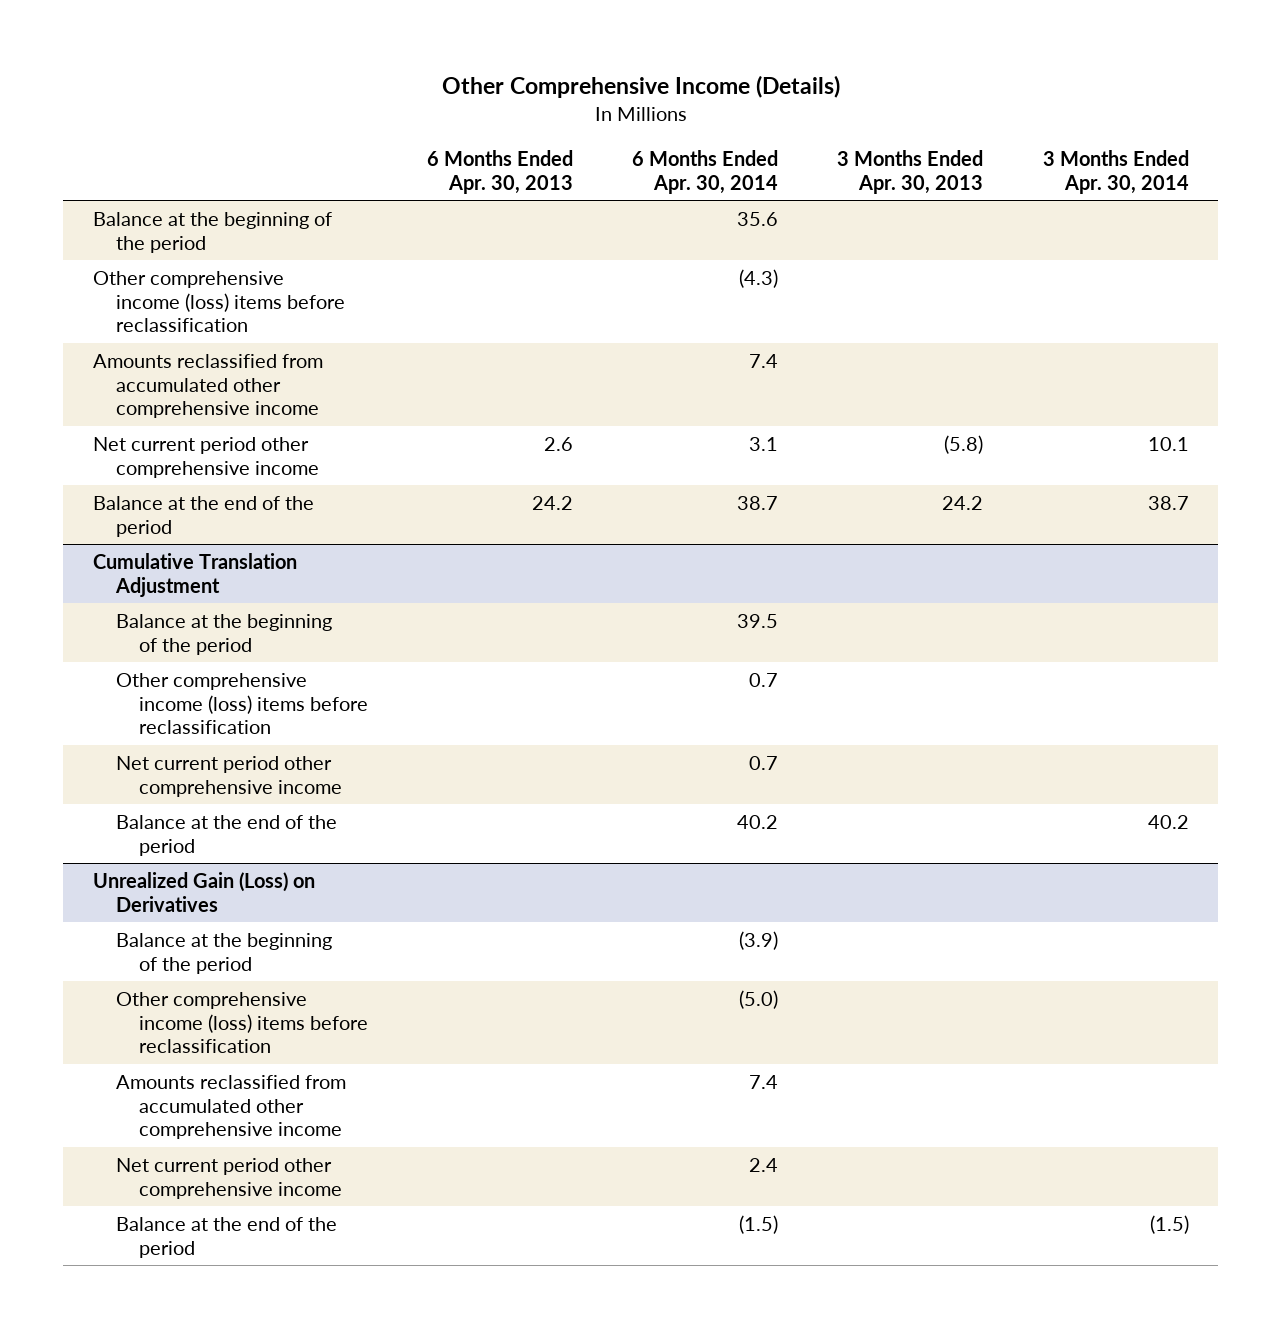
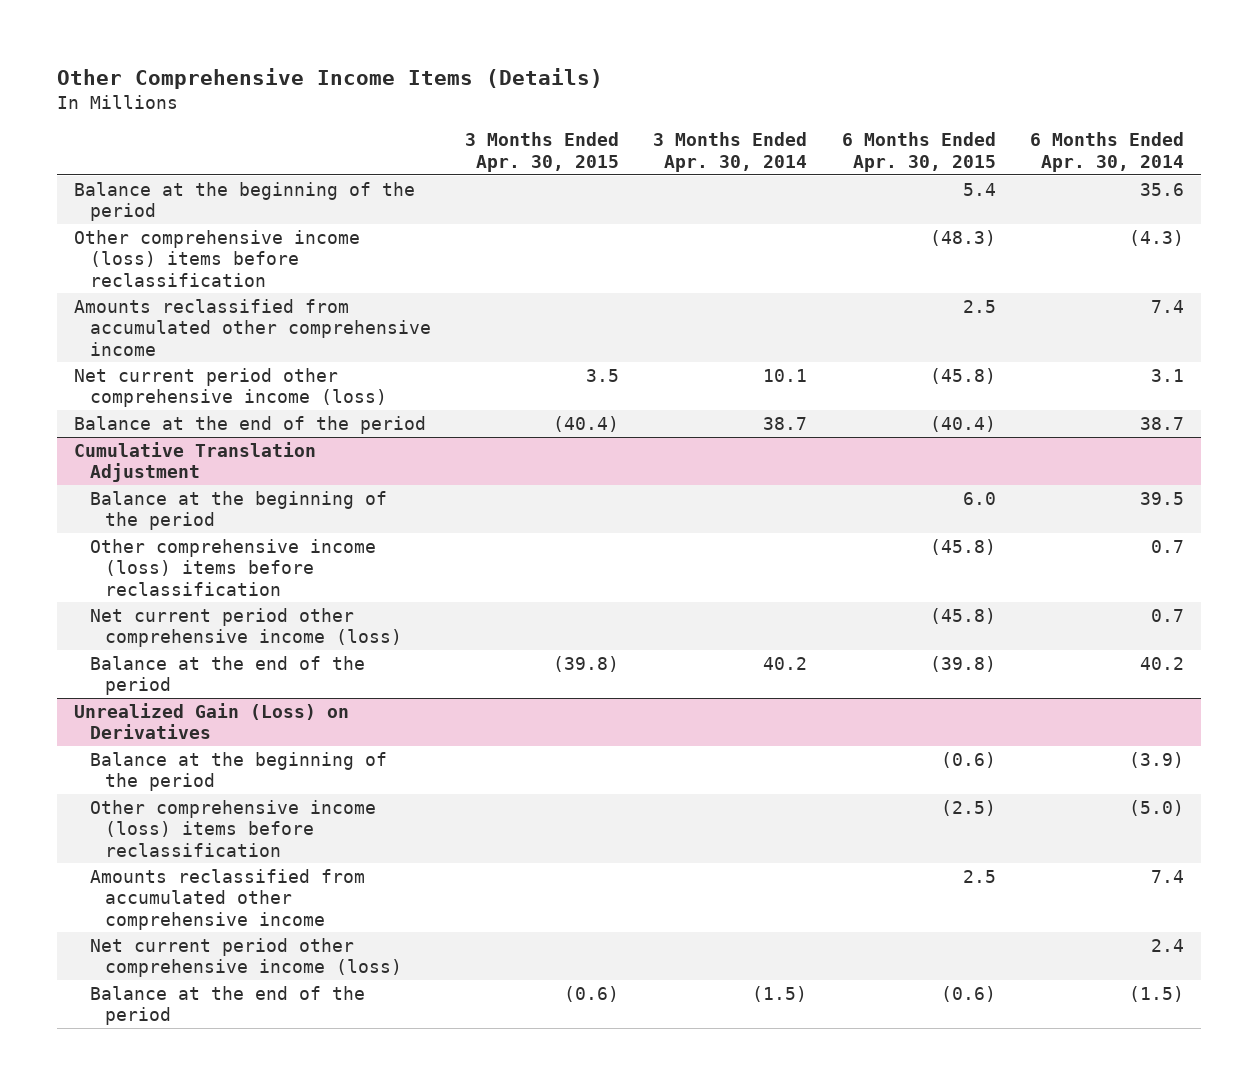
[441,75,840,99] Other Comprehensive Income (Details) -> [56,67,603,89] Other Comprehensive Income Items (Details)
[427,149,574,194] 6 Months Ended Apr. 30, 2013 -> none
[837,149,984,194] 3 Months Ended Apr. 30, 2013 -> none
none -> [464,132,619,172] 3 Months Ended Apr. 30, 2015
none -> [841,132,996,172] 6 Months Ended Apr. 30, 2015
[92,436,319,478] Net current period other comprehensive income -> [73,367,387,408] Net current period other comprehensive income (loss)
[115,755,343,797] Net current period other comprehensive income -> [89,607,403,648] Net current period other comprehensive income (loss)
[115,1157,343,1199] Net current period other comprehensive income -> [89,937,403,978] Net current period other comprehensive income (loss)

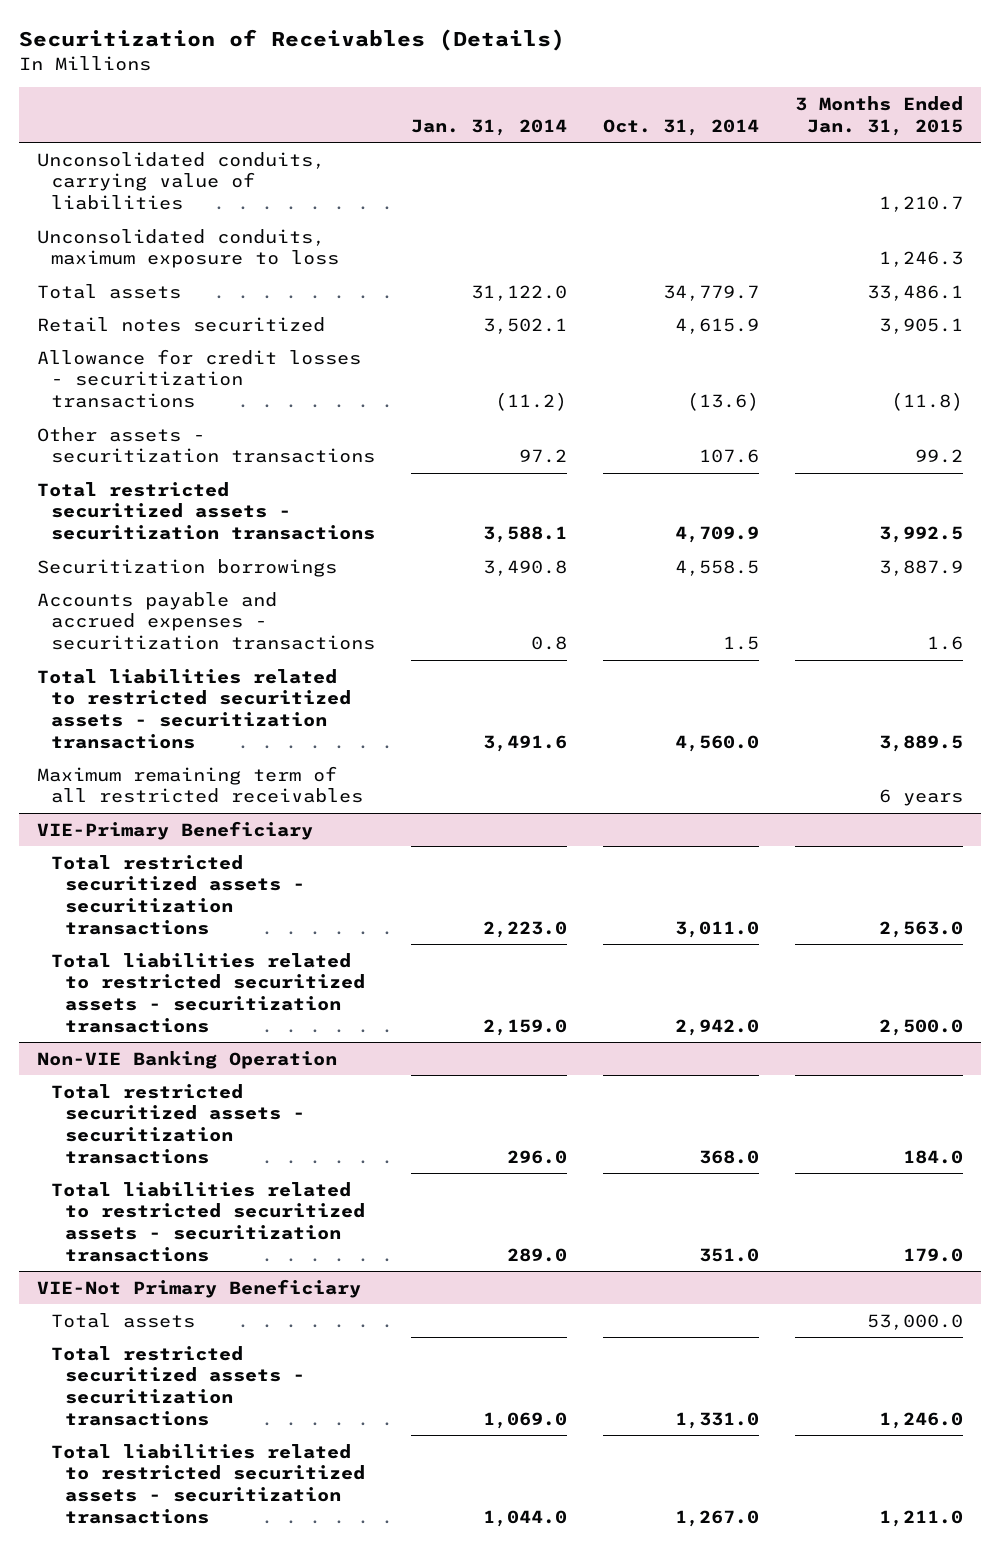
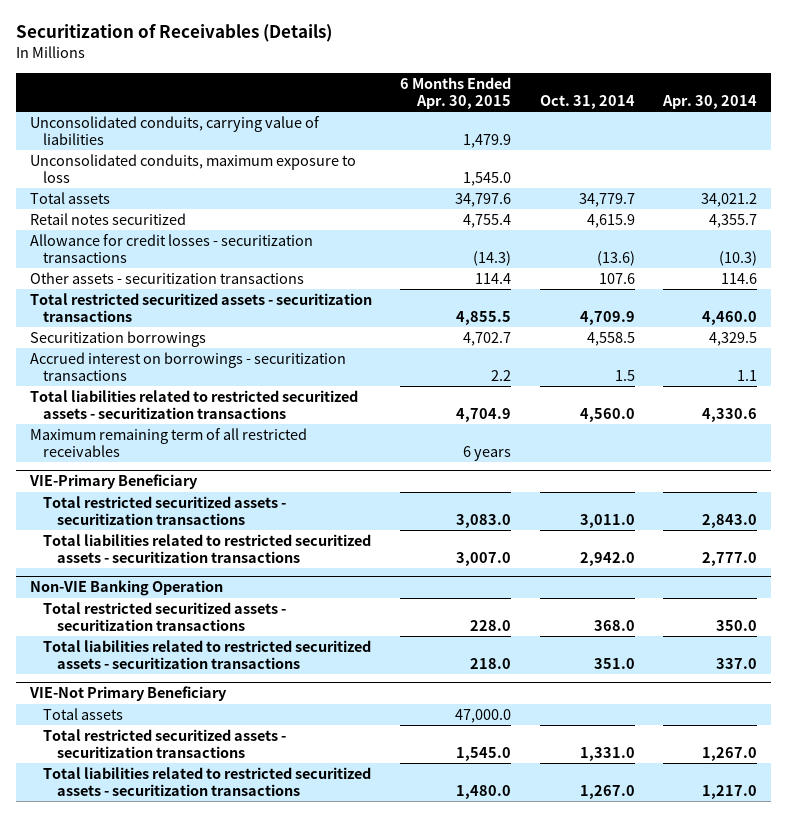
[411,118,568,136] Jan. 31, 2014 -> none
[795,95,964,136] 3 Months Ended Jan. 31, 2015 -> none
none -> [400,76,512,109] 6 Months Ended Apr. 30, 2015
none -> [662,94,758,109] Apr. 30, 2014
[36,591,375,651] Accounts payable and accrued expenses - securitization transactions -> none
none -> [29,352,346,381] Accrued interest on borrowings - securitization transactions

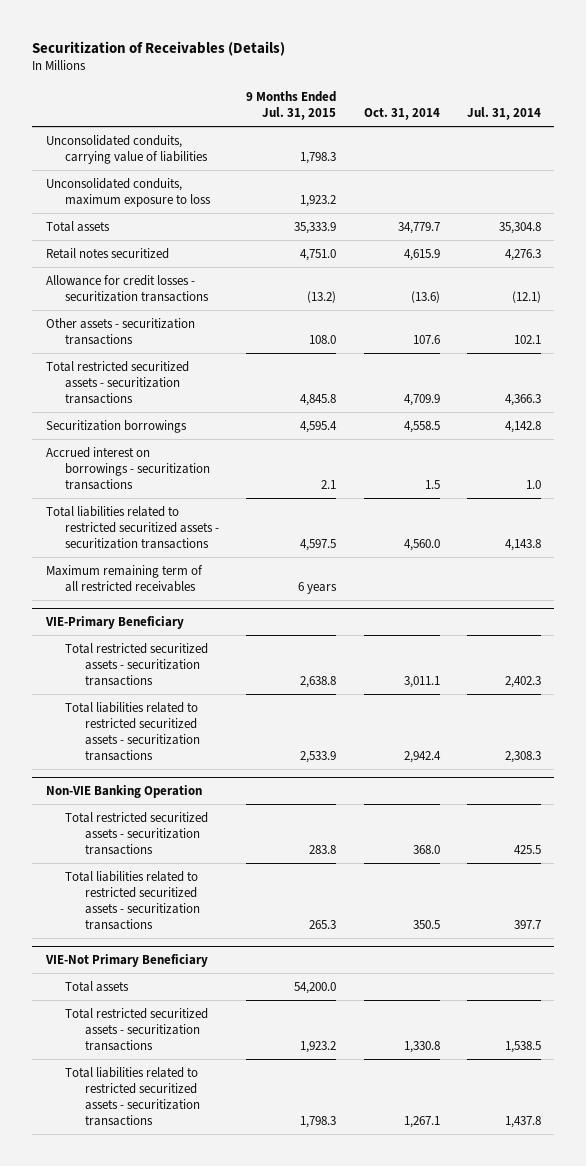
[400,76,512,109] 6 Months Ended Apr. 30, 2015 -> none
[662,94,758,109] Apr. 30, 2014 -> none
none -> [246,91,337,121] 9 Months Ended Jul. 31, 2015
none -> [466,107,541,121] Jul. 31, 2014
[579,513,635,528] 3,011.0 -> [403,675,440,688] 3,011.1
[579,551,635,566] 2,942.0 -> [403,750,441,763] 2,942.4
[593,657,635,669] 351.0 -> [412,919,440,929] 350.5
[579,746,635,761] 1,331.0 -> [403,1040,440,1053] 1,330.8
[579,784,635,799] 1,267.0 -> [403,1115,440,1128] 1,267.1

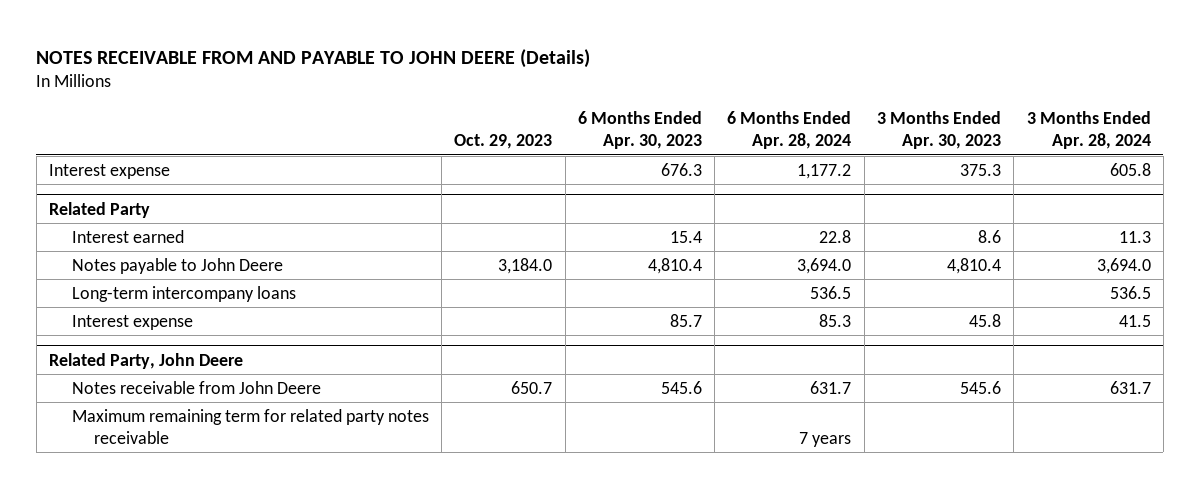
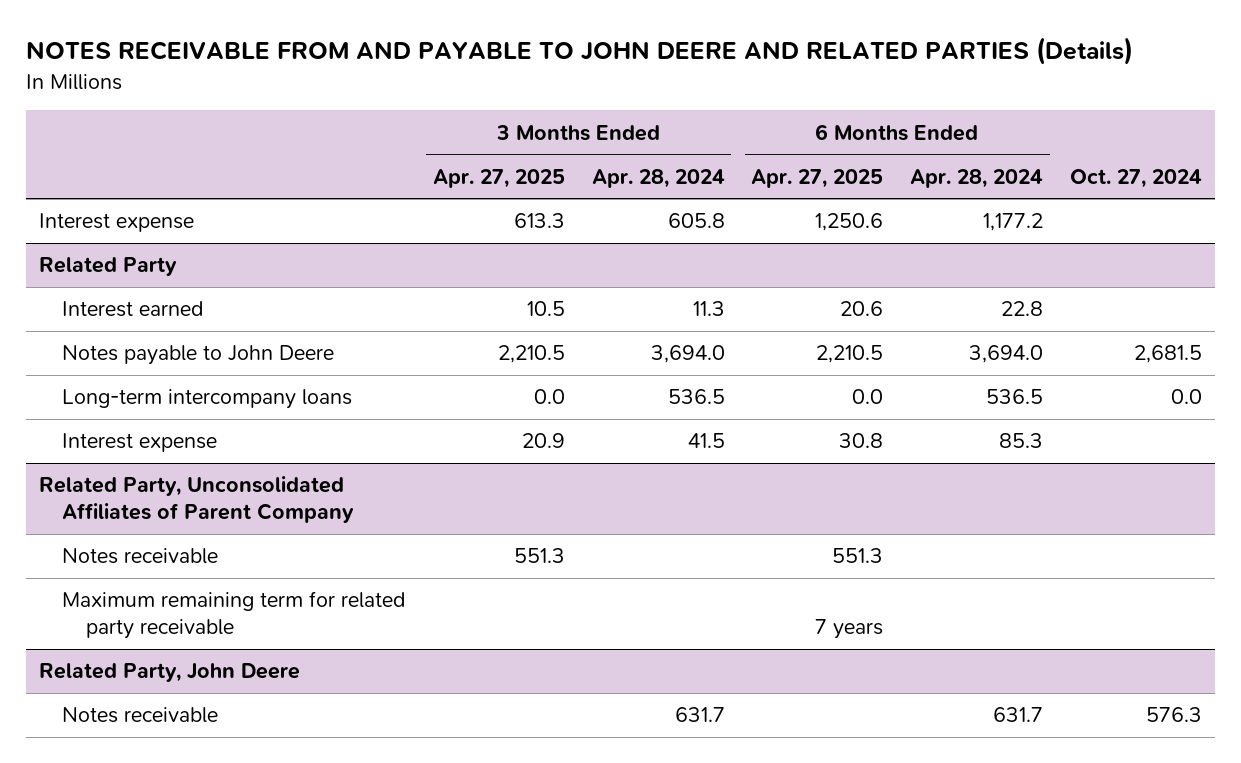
[36,48,591,68] NOTES RECEIVABLE FROM AND PAYABLE TO JOHN DEERE (Details) -> [25,37,1133,66] NOTES RECEIVABLE FROM AND PAYABLE TO JOHN DEERE AND RELATED PARTIES (Details)
[454,134,553,150] Oct. 29, 2023 -> none
[577,111,702,150] 6 Months Ended Apr. 30, 2023 -> none
[876,111,1001,150] 3 Months Ended Apr. 30, 2023 -> none
none -> [433,168,566,188] Apr. 27, 2025
none -> [751,168,884,188] Apr. 27, 2025
none -> [1069,168,1202,188] Oct. 27, 2024
none -> [39,476,355,524] Related Party, Unconsolidated Affiliates of Parent Company
none -> [62,548,219,565] Notes receivable
none -> [62,591,407,640] Maximum remaining term for related party receivable
[71,408,429,444] Maximum remaining term for related party notes receivable -> none
[71,380,321,394] Notes receivable from John Deere -> [62,707,219,724] Notes receivable

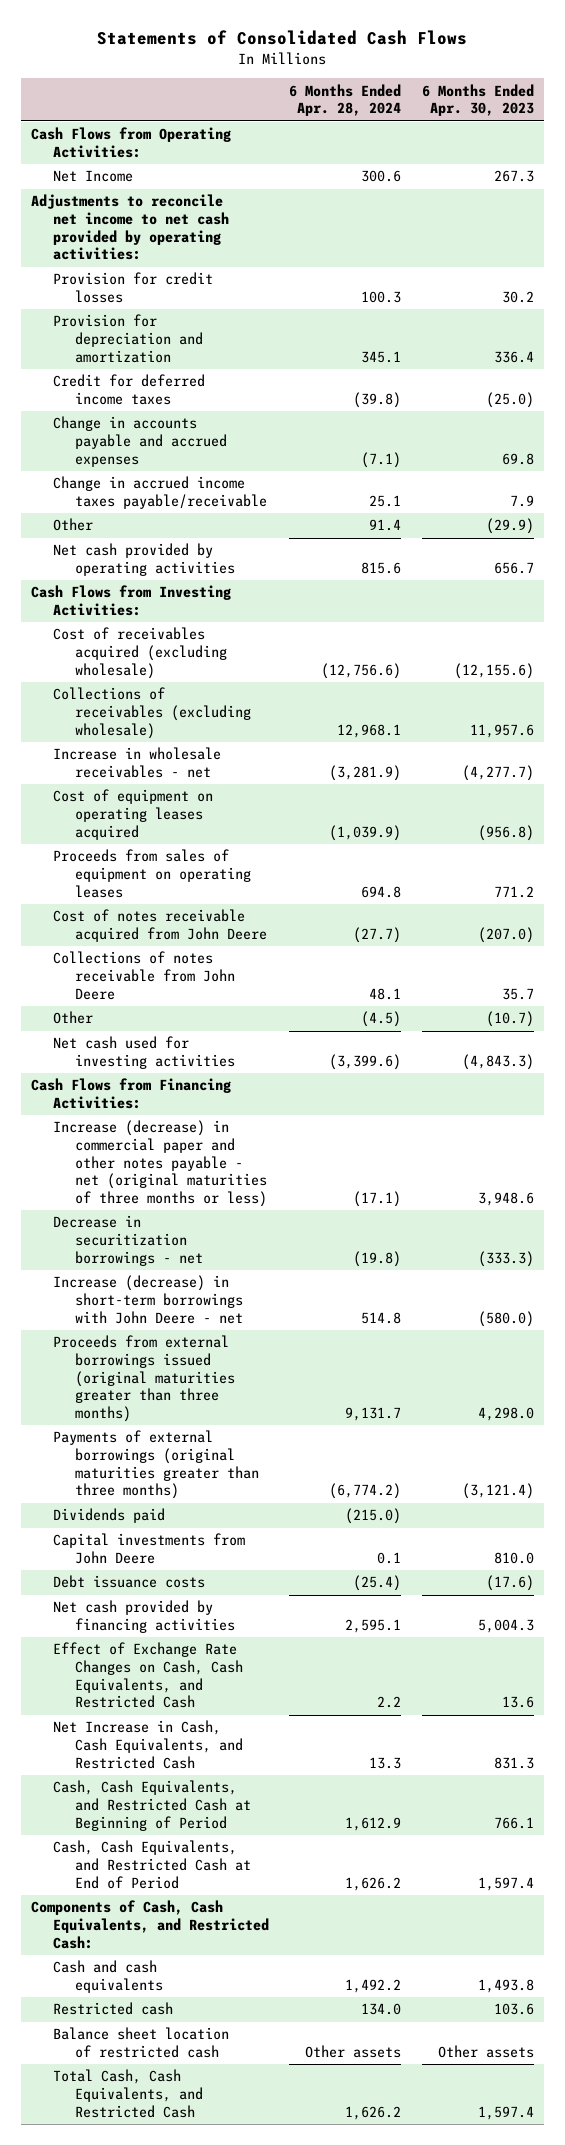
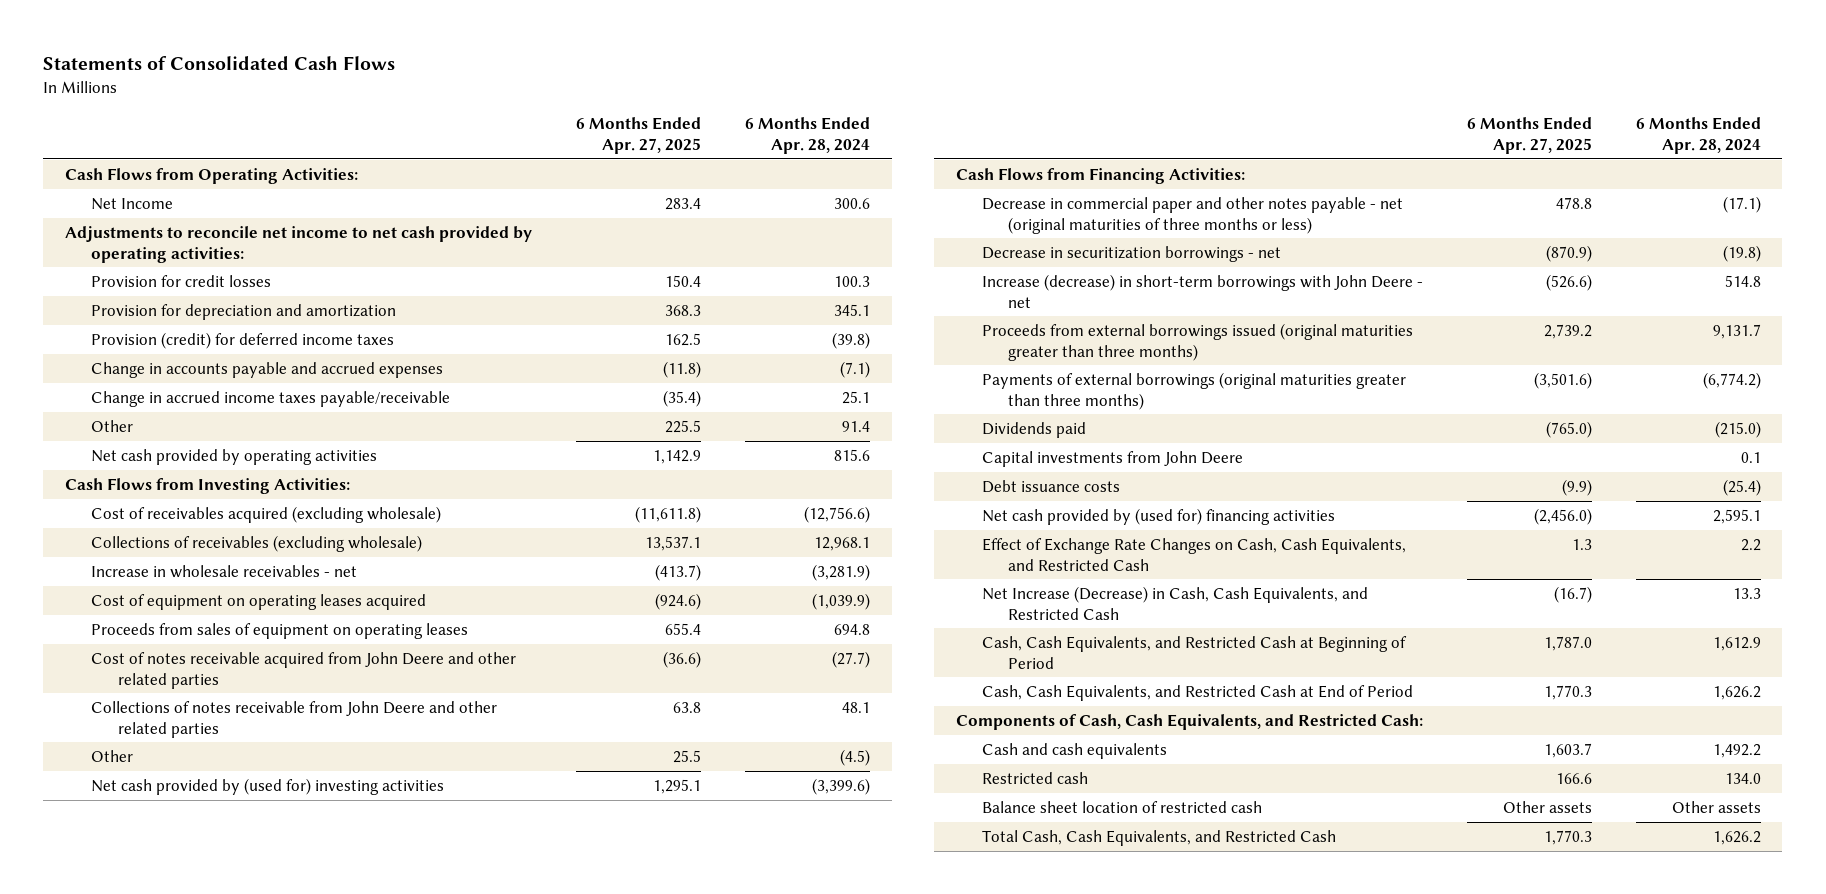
[421,83,534,117] 6 Months Ended Apr. 30, 2023 -> none
none -> [576,117,702,155] 6 Months Ended Apr. 27, 2025
[53,374,206,406] Credit for deferred income taxes -> [91,331,395,349] Provision (credit) for deferred income taxes
[53,909,268,943] Cost of notes receivable acquired from John Deere -> [91,651,517,689] Cost of notes receivable acquired from John Deere and other related parties
[53,951,236,1000] Collections of notes receivable from John Deere -> [91,700,498,738] Collections of notes receivable from John Deere and other related parties
[53,1036,236,1070] Net cash used for investing activities -> [91,777,445,795] Net cash provided by (used for) investing activities
[53,1120,268,1208] Increase (decrease) in commercial paper and other notes payable - net (original maturities of three months or less) -> [982,196,1404,234] Decrease in commercial paper and other notes payable - net (original maturities of three months or less)
[53,1600,236,1634] Net cash provided by financing activities -> [982,507,1336,525] Net cash provided by (used for) financing activities
[53,1720,244,1769] Net Increase in Cash, Cash Equivalents, and Restricted Cash -> [982,585,1369,620] Net Increase (Decrease) in Cash, Cash Equivalents, and Restricted Cash

